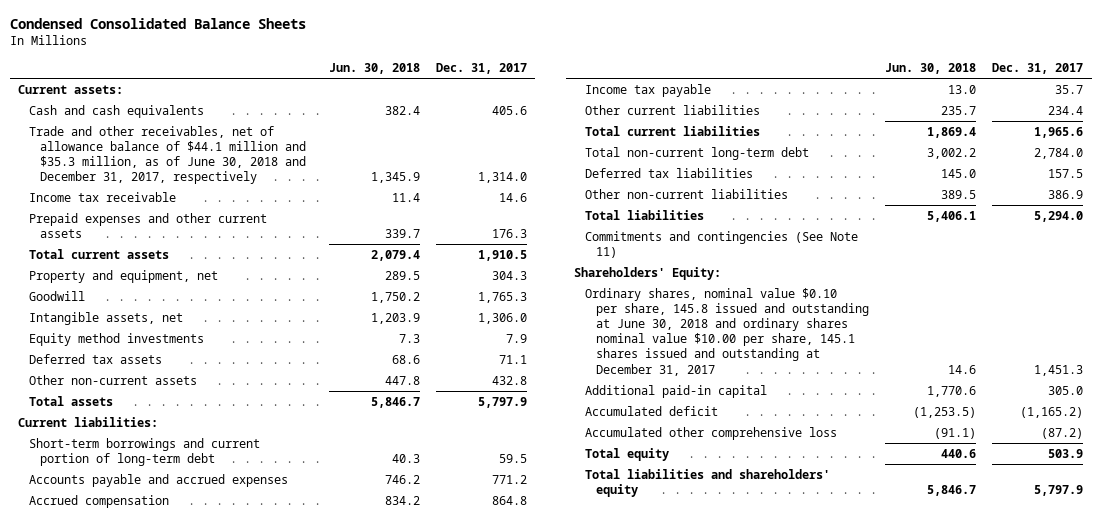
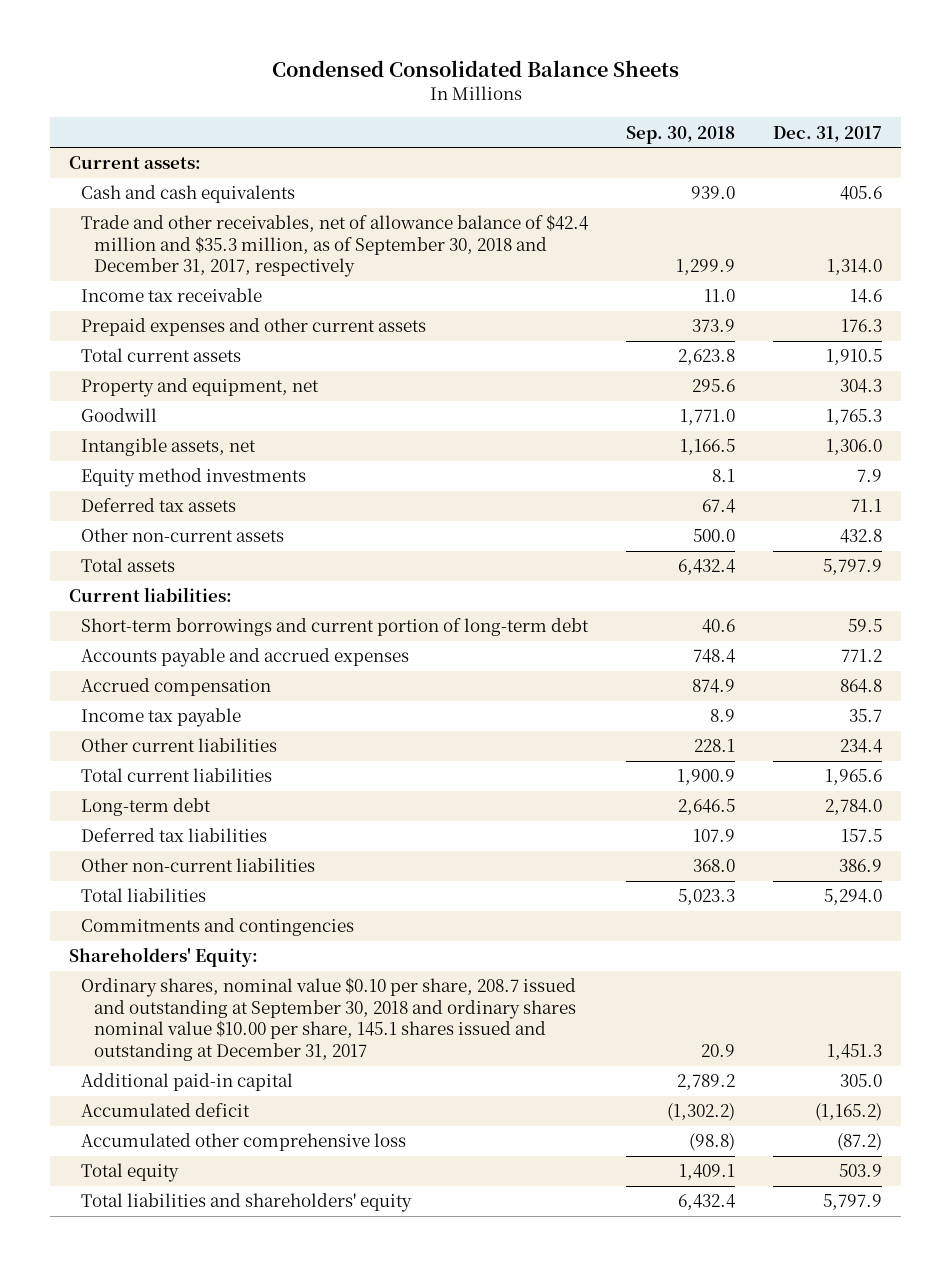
[329,62,421,74] Jun. 30, 2018 -> none
none -> [626,125,736,144] Sep. 30, 2018
[28,125,306,185] Trade and other receivables, net of allowance balance of $44.1 million and $35.3 million, as of June 30, 2018 and December 31, 2017, respectively -> [81,214,590,278] Trade and other receivables, net of allowance balance of $42.4 million and $35.3 million, as of September 30, 2018 and December 31, 2017, respectively
[584,146,809,160] Total non-current long-term debt -> [81,798,212,817] Long-term debt
[584,230,858,259] Commitments and contingencies (See Note 11) -> [81,918,355,937] Commitments and contingencies
[584,287,870,376] Ordinary shares, nominal value $0.10 per share, 145.8 issued and outstanding at June 30, 2018 and ordinary shares nominal value $10.00 per share, 145.1 shares issued and outstanding at December 31, 2017 -> [81,977,577,1061] Ordinary shares, nominal value $0.10 per share, 208.7 issued and outstanding at September 30, 2018 and ordinary shares nominal value $10.00 per share, 145.1 shares issued and outstanding at December 31, 2017

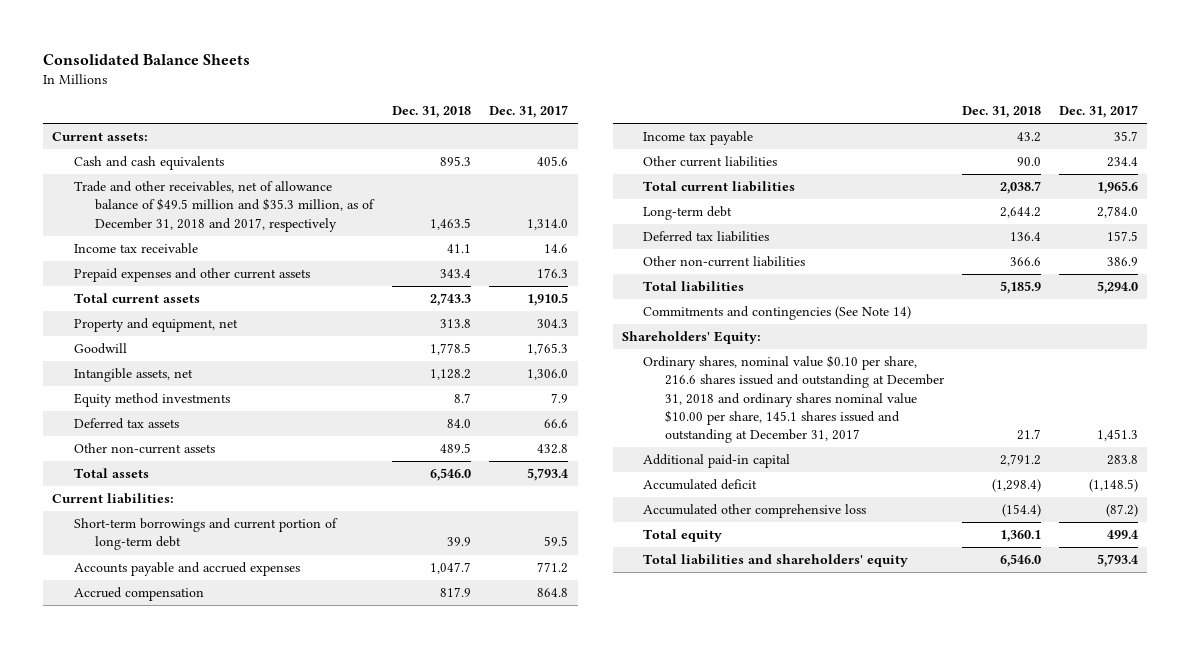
[271,59,679,77] Condensed Consolidated Balance Sheets -> [42,53,250,65] Consolidated Balance Sheets
[626,125,736,144] Sep. 30, 2018 -> none
none -> [392,106,472,119] Dec. 31, 2018
[81,214,590,278] Trade and other receivables, net of allowance balance of $42.4 million and $35.3 million, as of September 30, 2018 and December 31, 2017, respectively -> [73,181,376,232] Trade and other receivables, net of allowance balance of $49.5 million and $35.3 million, as of December 31, 2018 and 2017, respectively
[851,499,883,513] 71.1 -> [544,419,569,429] 66.6
[823,559,883,576] 5,797.9 -> [527,468,569,482] 5,793.4
[81,918,355,937] Commitments and contingencies -> [643,306,912,321] Commitments and contingencies (See Note 14)
[81,977,577,1061] Ordinary shares, nominal value $0.10 per share, 208.7 issued and outstanding at September 30, 2018 and ordinary shares nominal value $10.00 per share, 145.1 shares issued and outstanding at December 31, 2017 -> [643,355,944,443] Ordinary shares, nominal value $0.10 per share, 216.6 shares issued and outstanding at December 31, 2018 and ordinary shares nominal value $10.00 per share, 145.1 shares issued and outstanding at December 31, 2017
[840,1074,883,1088] 305.0 -> [1107,455,1139,466] 283.8
[815,1103,883,1122] (1,165.2) -> [1089,479,1139,493] (1,148.5)
[839,1164,883,1178] 503.9 -> [1107,530,1139,540] 499.4
[823,1194,883,1211] 5,797.9 -> [1097,554,1139,568] 5,793.4

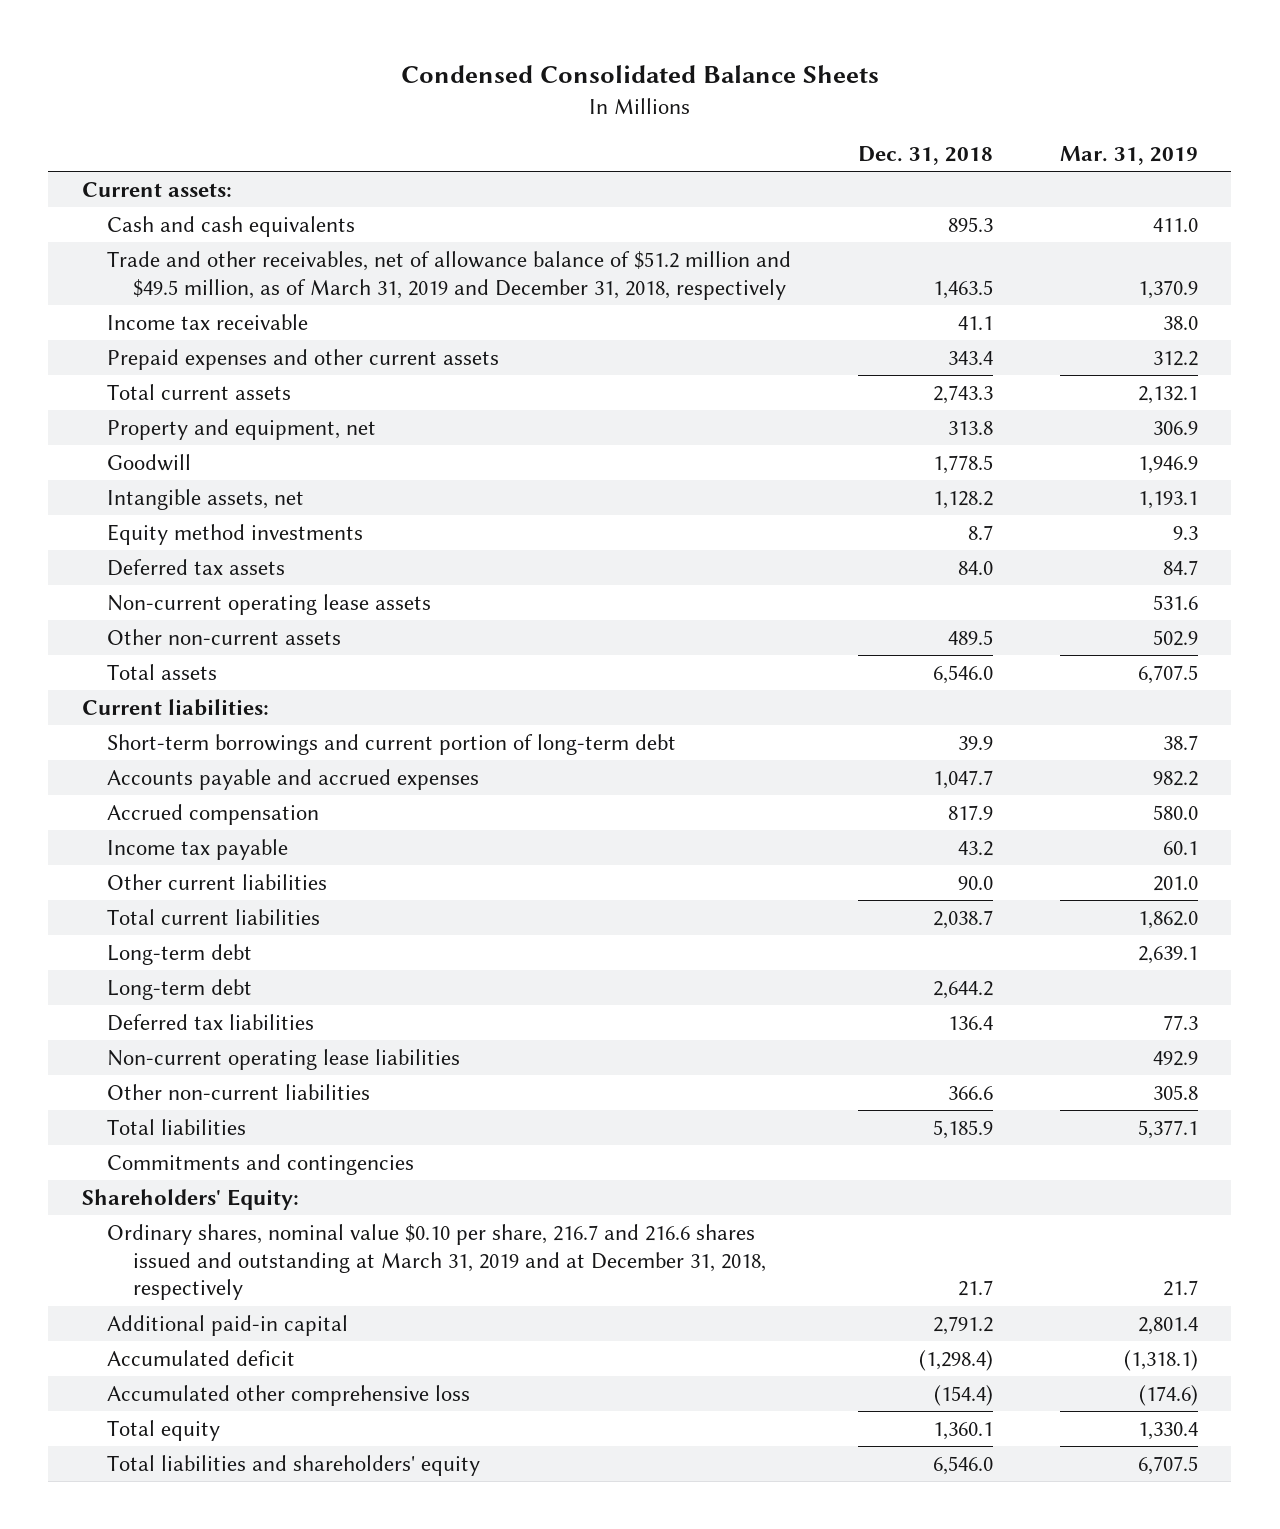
[42,53,250,65] Consolidated Balance Sheets -> [400,65,879,84] Condensed Consolidated Balance Sheets
[489,105,569,119] Dec. 31, 2017 -> none
none -> [1060,146,1199,166] Mar. 31, 2019
[73,181,376,232] Trade and other receivables, net of allowance balance of $49.5 million and $35.3 million, as of December 31, 2018 and 2017, respectively -> [107,251,792,300] Trade and other receivables, net of allowance balance of $51.2 million and $49.5 million, as of March 31, 2019 and December 31, 2018, respectively
none -> [107,594,432,616] Non-current operating lease assets
none -> [107,944,253,966] Long-term debt
none -> [107,1049,461,1071] Non-current operating lease liabilities
[643,306,912,321] Commitments and contingencies (See Note 14) -> [107,1154,415,1176] Commitments and contingencies
[643,355,944,443] Ordinary shares, nominal value $0.10 per share, 216.6 shares issued and outstanding at December 31, 2018 and ordinary shares nominal value $10.00 per share, 145.1 shares issued and outstanding at December 31, 2017 -> [107,1224,766,1301] Ordinary shares, nominal value $0.10 per share, 216.7 and 216.6 shares issued and outstanding at March 31, 2019 and at December 31, 2018, respectively

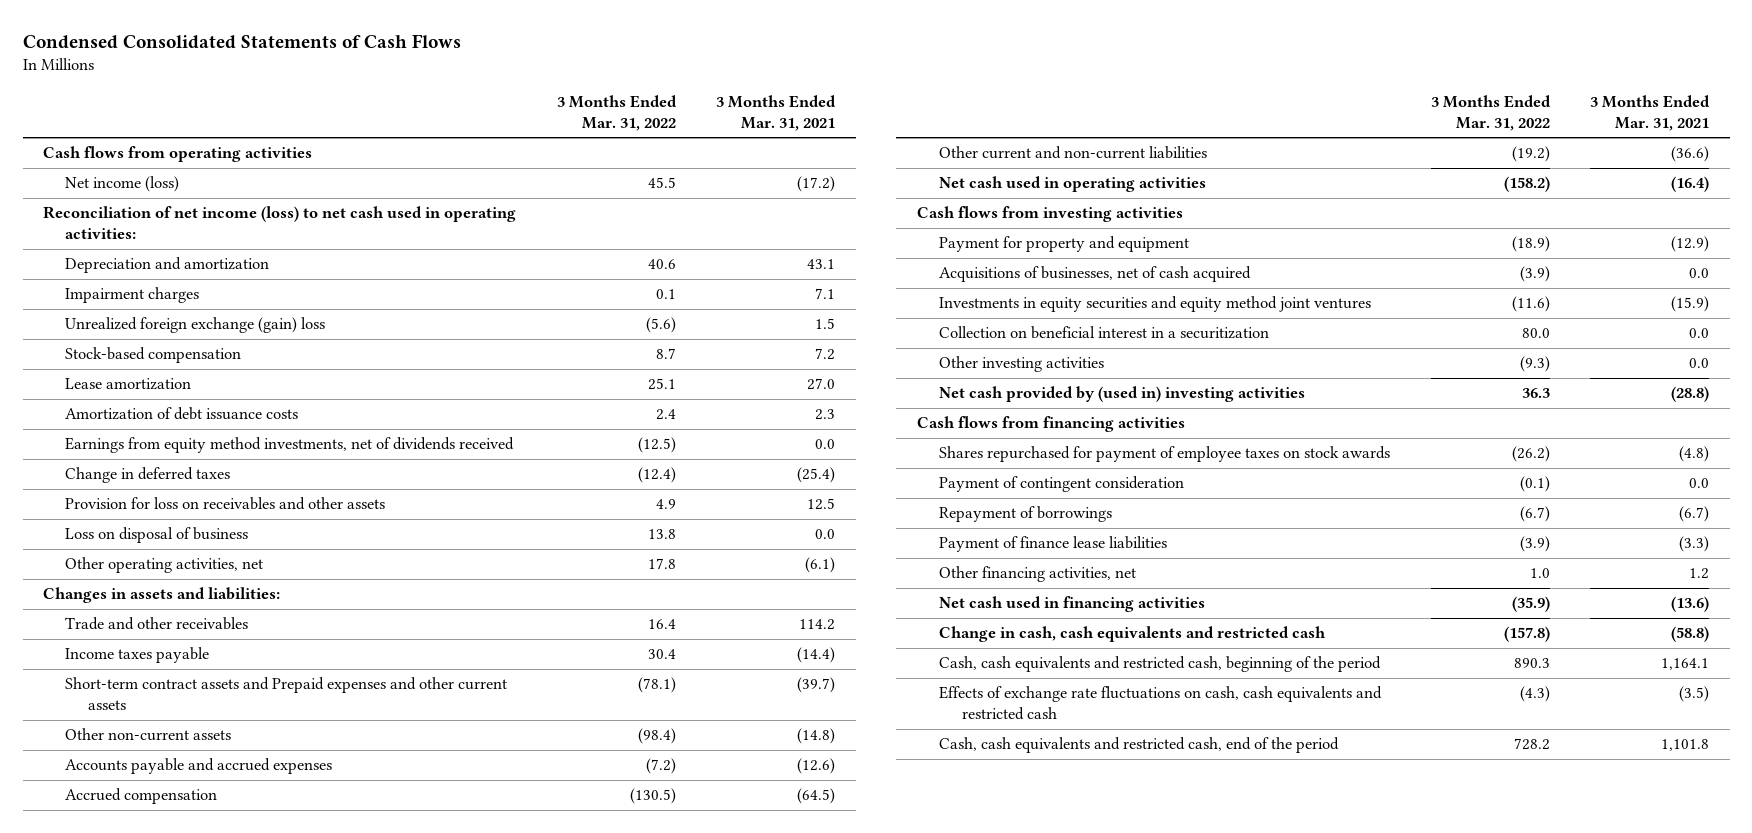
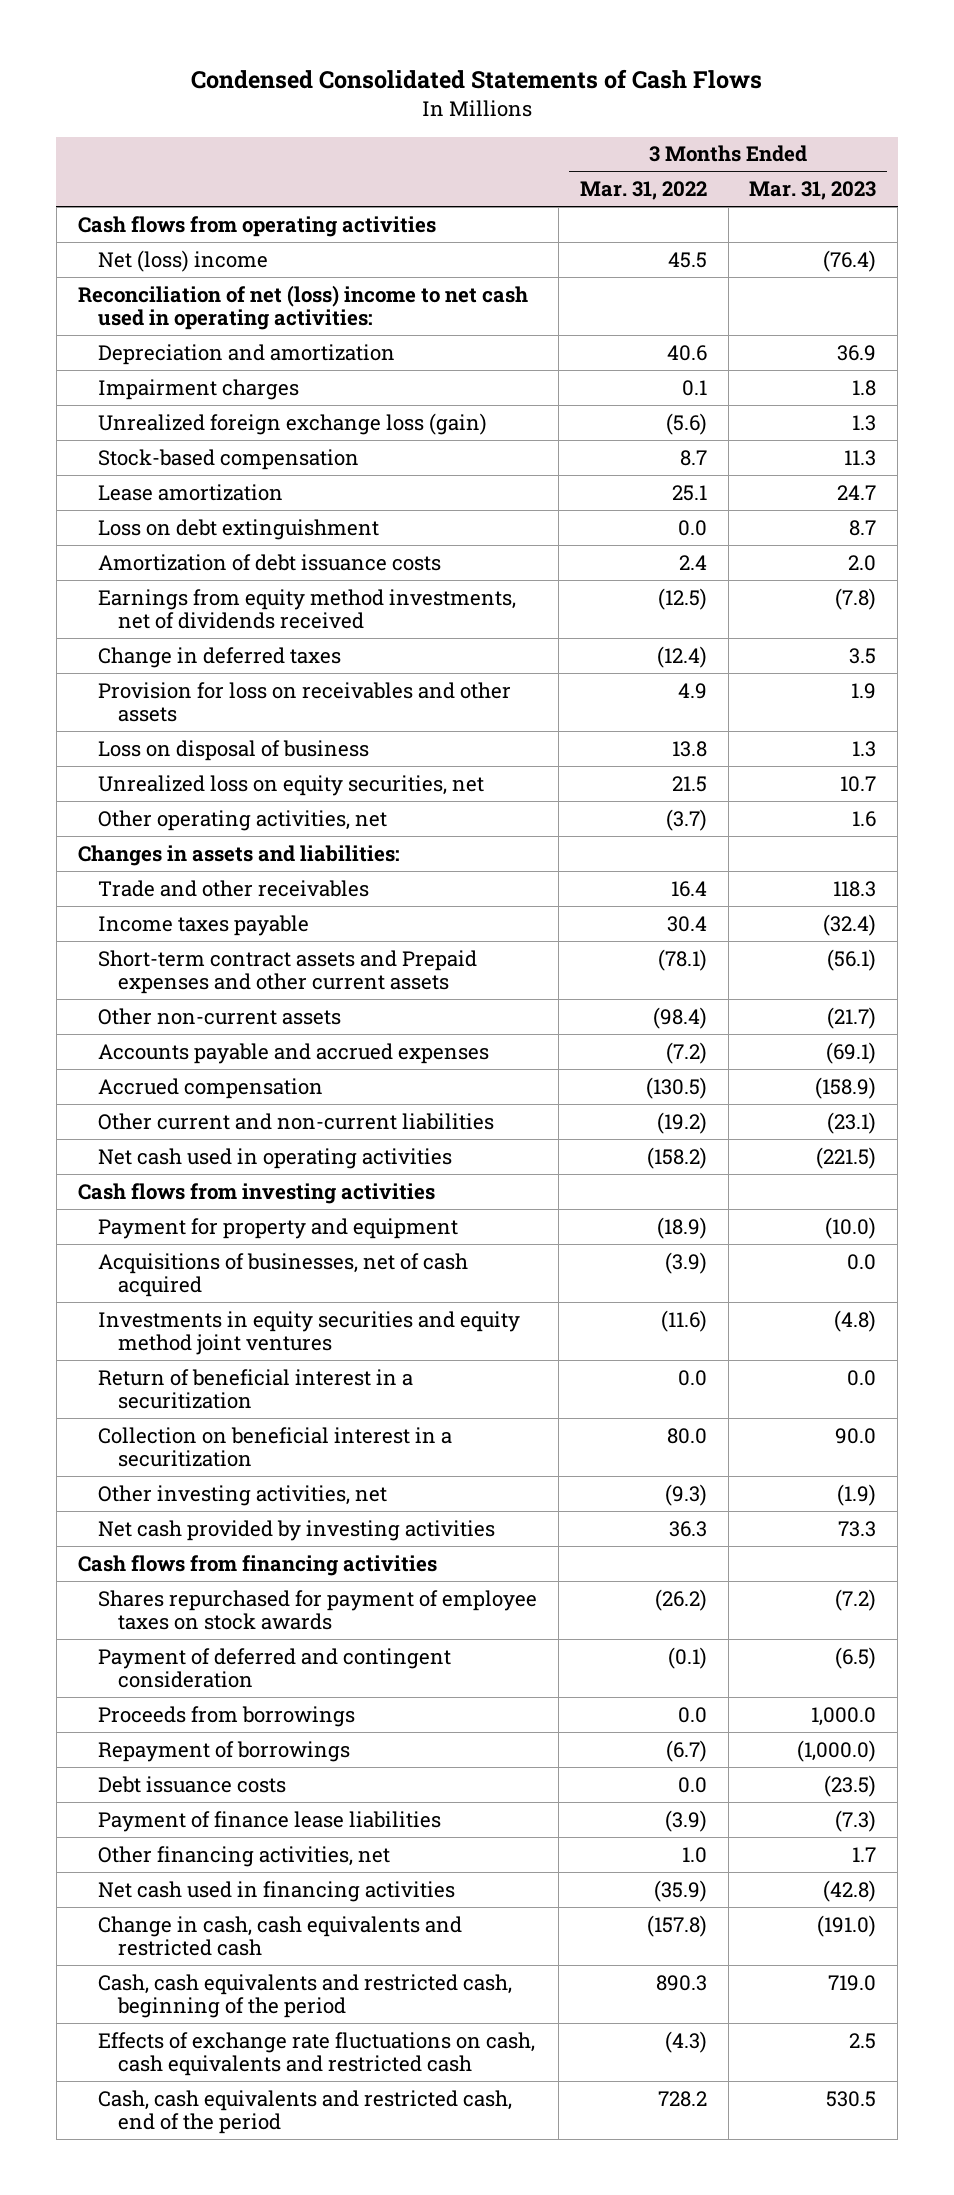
[716,94,837,131] 3 Months Ended Mar. 31, 2021 -> none
none -> [749,181,877,201] Mar. 31, 2023
[65,176,180,193] Net income (loss) -> [97,249,268,272] Net (loss) income
[42,206,516,240] Reconciliation of net income (loss) to net cash used in operating activities: -> [77,284,528,331] Reconciliation of net (loss) income to net cash used in operating activities:
[65,317,326,334] Unrealized foreign exchange (gain) loss -> [97,412,487,435] Unrealized foreign exchange loss (gain)
none -> [97,518,379,540] Loss on debt extinguishment
none -> [97,774,484,796] Unrealized loss on equity securities, net
[647,558,676,570] 17.8 -> [665,808,707,831] (3.7)
none -> [97,1368,413,1410] Return of beneficial interest in a securitization
[939,356,1105,373] Other investing activities -> [97,1484,387,1506] Other investing activities, net
[939,386,1306,403] Net cash provided by (used in) investing activities -> [97,1519,495,1541] Net cash provided by investing activities
[939,476,1185,493] Payment of contingent consideration -> [97,1647,451,1689] Payment of deferred and contingent consideration
none -> [97,1705,355,1727] Proceeds from borrowings
none -> [97,1775,286,1793] Debt issuance costs

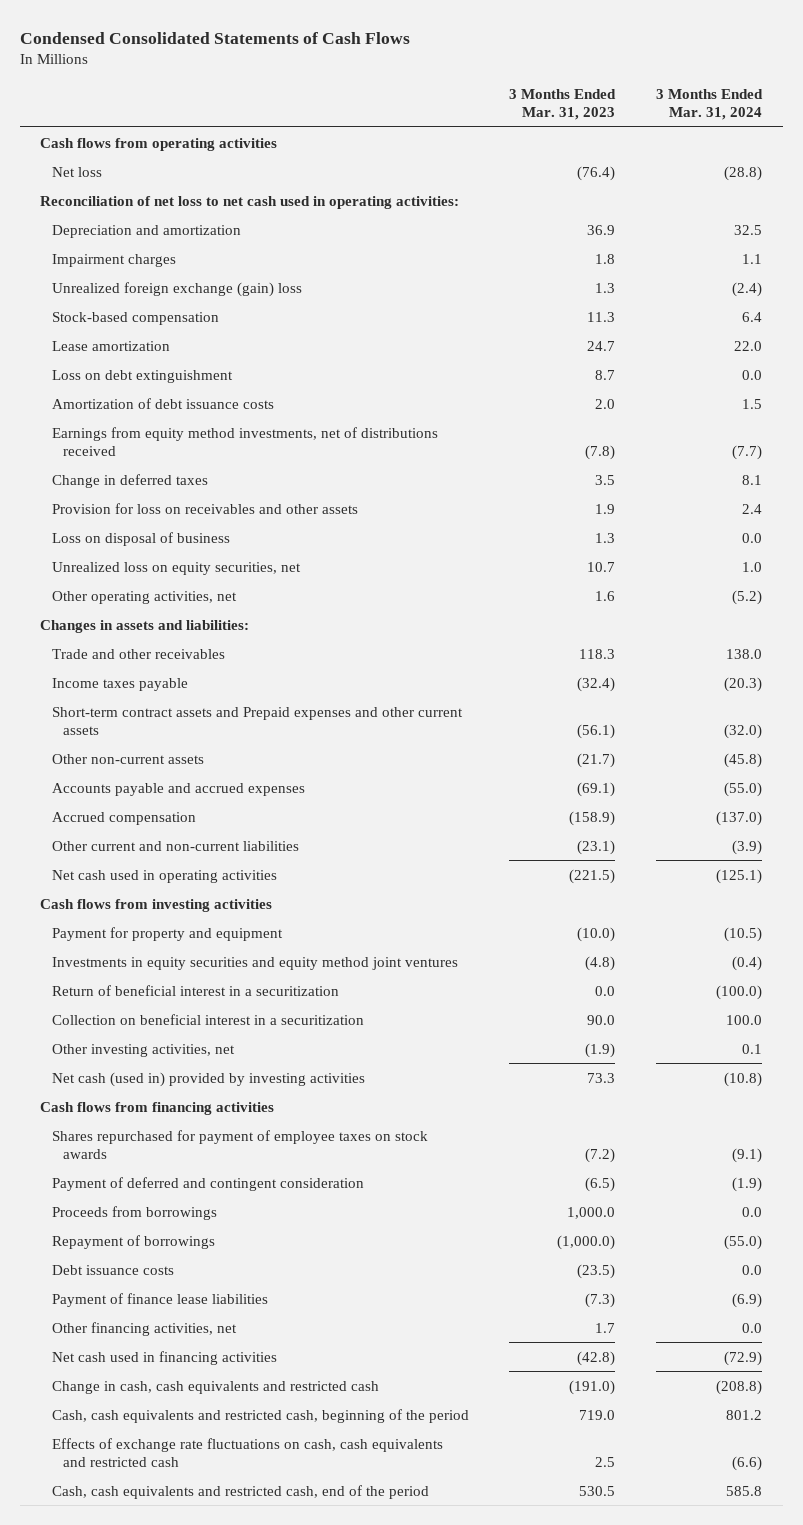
[579,181,707,201] Mar. 31, 2022 -> none
none -> [656,88,764,120] 3 Months Ended Mar. 31, 2024
[97,249,268,272] Net (loss) income -> [51,166,102,177] Net loss
[77,284,528,331] Reconciliation of net (loss) income to net cash used in operating activities: -> [40,195,460,209] Reconciliation of net loss to net cash used in operating activities:
[97,412,487,435] Unrealized foreign exchange loss (gain) -> [51,281,302,297] Unrealized foreign exchange (gain) loss
[97,588,516,630] Earnings from equity method investments, net of dividends received -> [51,426,438,456] Earnings from equity method investments, net of distributions received
[97,1252,468,1298] Acquisitions of businesses, net of cash acquired -> none
[97,1519,495,1541] Net cash provided by investing activities -> [51,1071,365,1087] Net cash (used in) provided by investing activities

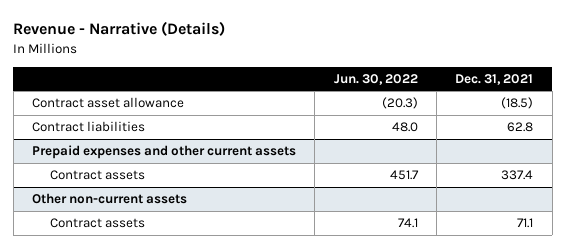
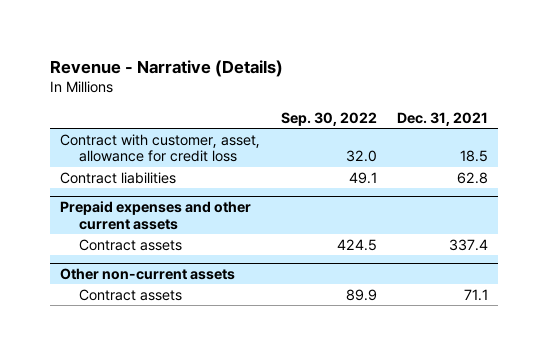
[333,73,418,85] Jun. 30, 2022 -> none
none -> [280,111,377,126] Sep. 30, 2022
[31,97,184,109] Contract asset allowance -> [60,133,261,163] Contract with customer, asset, allowance for credit loss
[501,97,534,110] (18.5) -> [460,150,489,163] 18.5

